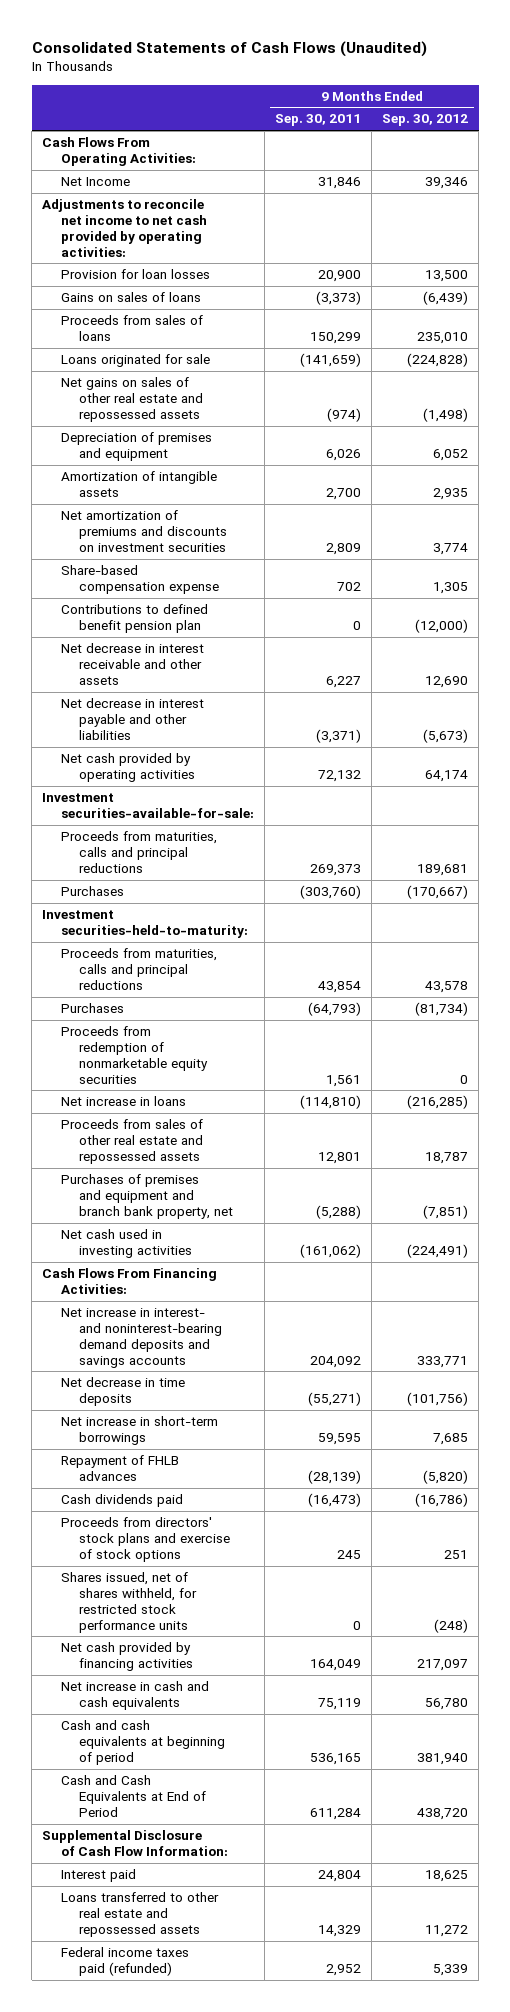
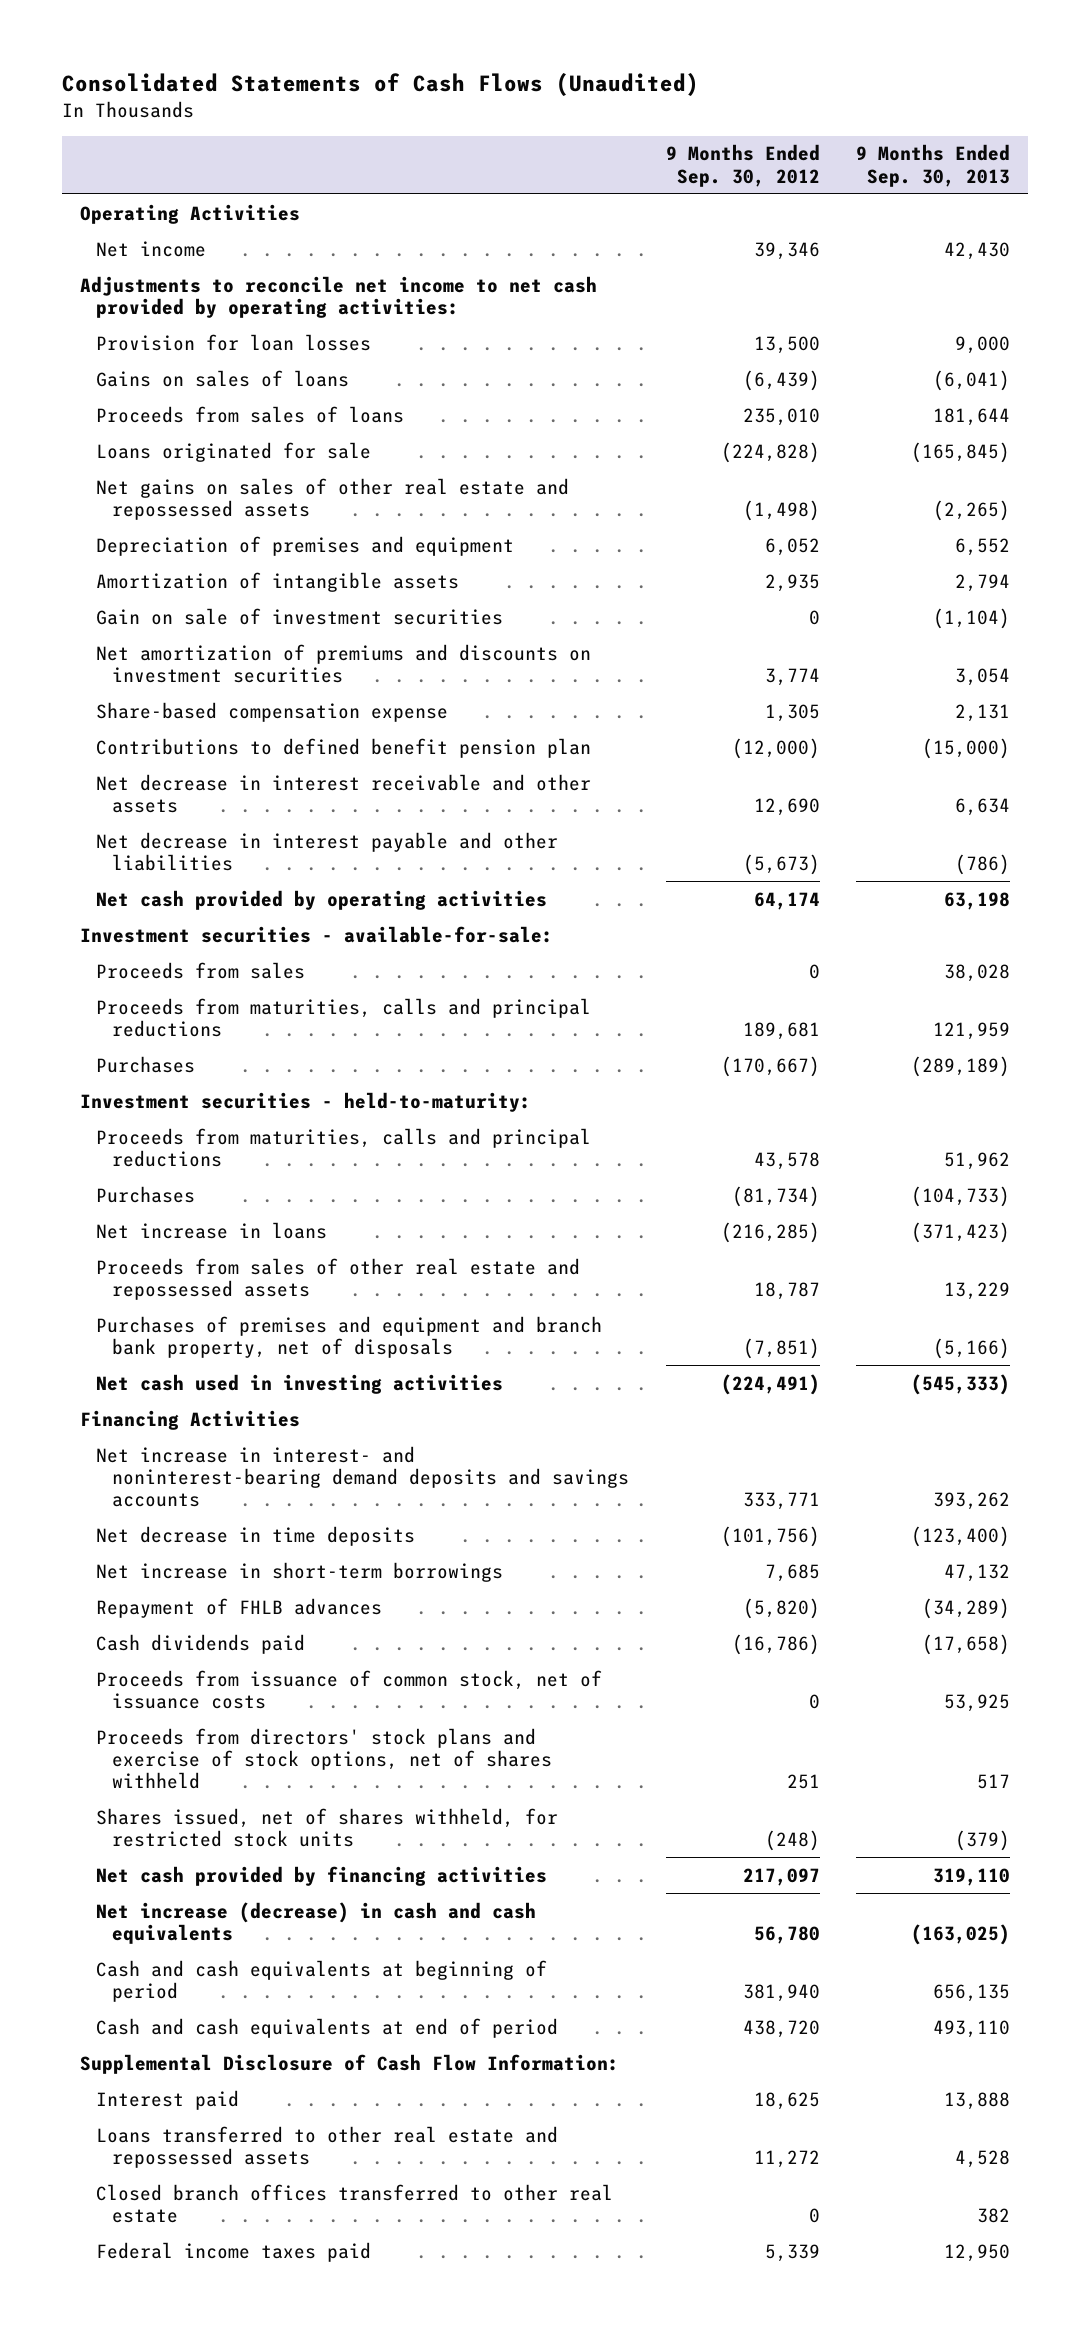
[275,114,362,127] Sep. 30, 2011 -> none
none -> [855,144,1010,187] 9 Months Ended Sep. 30, 2013
[42,137,196,167] Cash Flows From Operating Activities: -> [80,203,301,224] Operating Activities
[60,177,130,187] Net Income -> [96,240,207,257] Net income
none -> [96,607,504,625] Gain on sale of investment securities
[42,793,254,819] Investment securities-available-for-sale: -> [80,925,554,943] Investment securities - available-for-sale:
none -> [96,961,306,979] Proceeds from sales
[42,910,248,939] Investment securities-held-to-maturity: -> [80,1091,532,1112] Investment securities - held-to-maturity:
[60,1026,209,1084] Proceeds from redemption of nonmarketable equity securities -> none
[60,1174,234,1220] Purchases of premises and equipment and branch bank property, net -> [96,1315,603,1358] Purchases of premises and equipment and branch bank property, net of disposals
[42,1268,218,1295] Cash Flows From Financing Activities: -> [80,1409,301,1430] Financing Activities
none -> [96,1669,603,1709] Proceeds from issuance of common stock, net of issuance costs
[60,1517,231,1563] Proceeds from directors' stock plans and exercise of stock options -> [96,1727,553,1789] Proceeds from directors' stock plans and exercise of stock options, net of shares withheld
[60,1572,198,1633] Shares issued, net of shares withheld, for restricted stock performance units -> [96,1807,559,1847] Shares issued, net of shares withheld, for restricted stock units
[60,1681,209,1711] Net increase in cash and cash equivalents -> [96,1901,537,1944] Net increase (decrease) in cash and cash equivalents
[60,1775,207,1818] Cash and Cash Equivalents at End of Period -> [96,2017,559,2038] Cash and cash equivalents at end of period
none -> [96,2183,614,2223] Closed branch offices transferred to other real estate
[60,1947,189,1977] Federal income taxes paid (refunded) -> [96,2241,372,2262] Federal income taxes paid

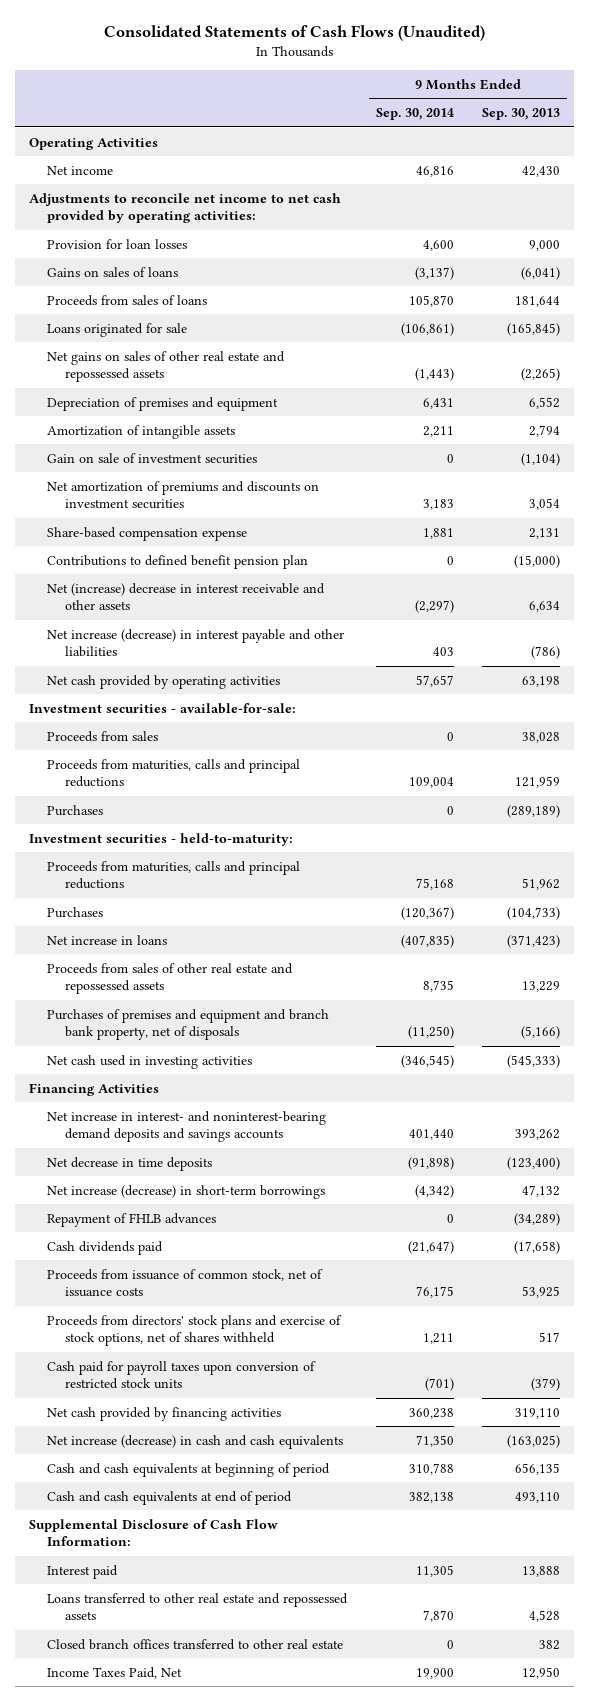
[665,144,820,187] 9 Months Ended Sep. 30, 2012 -> none
none -> [375,108,454,121] Sep. 30, 2014
[96,773,592,813] Net decrease in interest receivable and other assets -> [47,582,326,611] Net (increase) decrease in interest receivable and other assets
[96,831,559,871] Net decrease in interest payable and other liabilities -> [47,628,345,658] Net increase (decrease) in interest payable and other liabilities
[96,1561,504,1582] Net increase in short-term borrowings -> [47,1184,326,1199] Net increase (decrease) in short-term borrowings
[96,1807,559,1847] Shares issued, net of shares withheld, for restricted stock units -> [47,1360,317,1390] Cash paid for payroll taxes upon conversion of restricted stock units
[96,2241,372,2262] Federal income taxes paid -> [47,1666,183,1679] Income Taxes Paid, Net

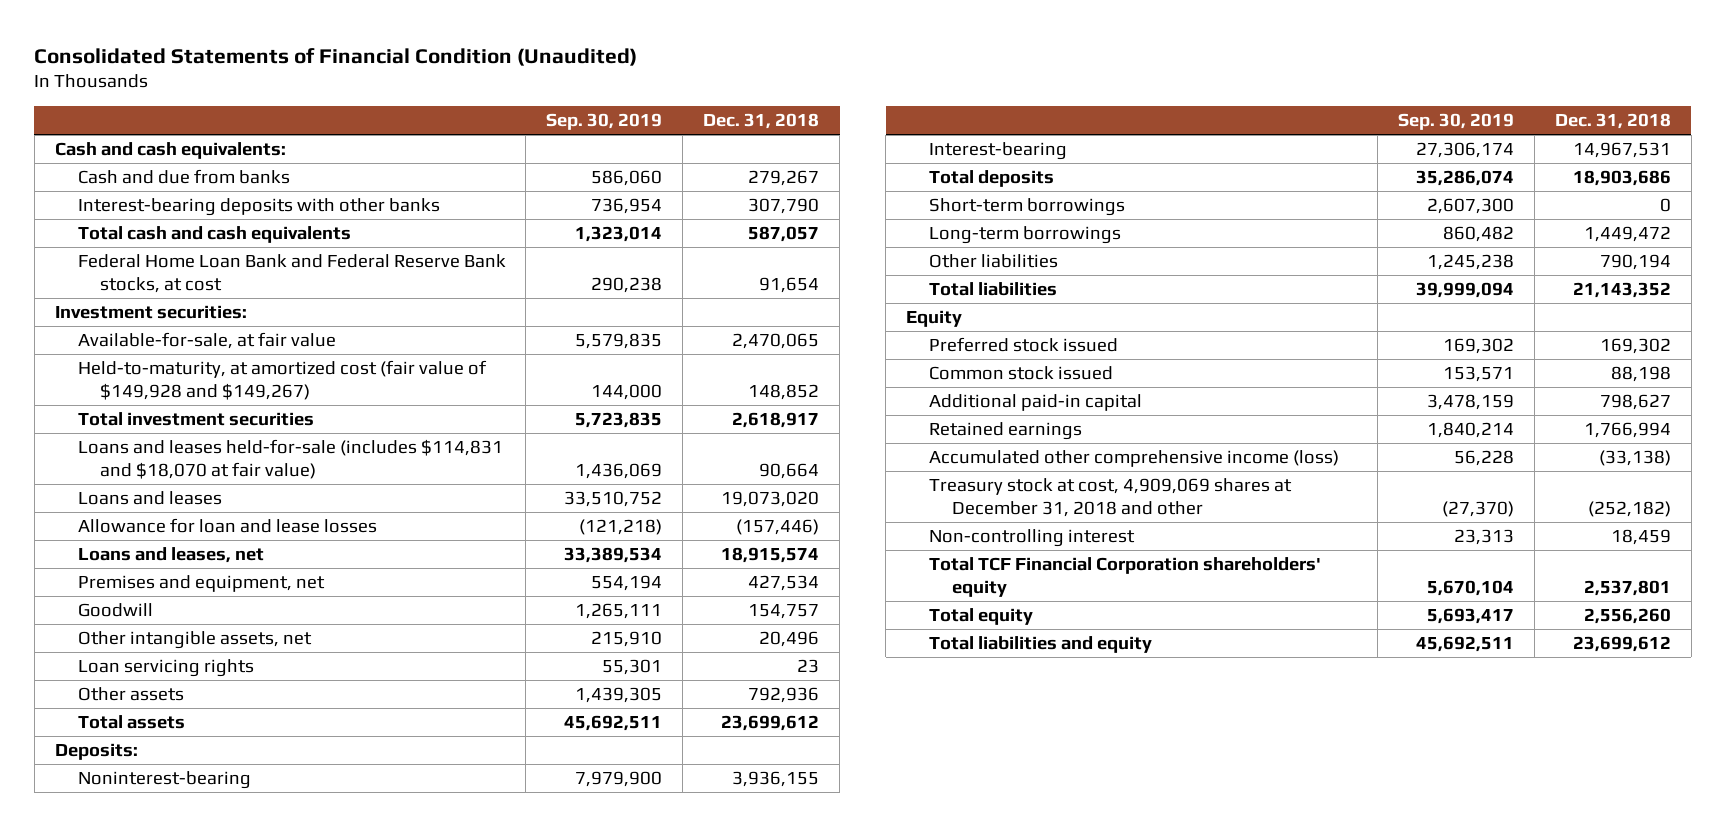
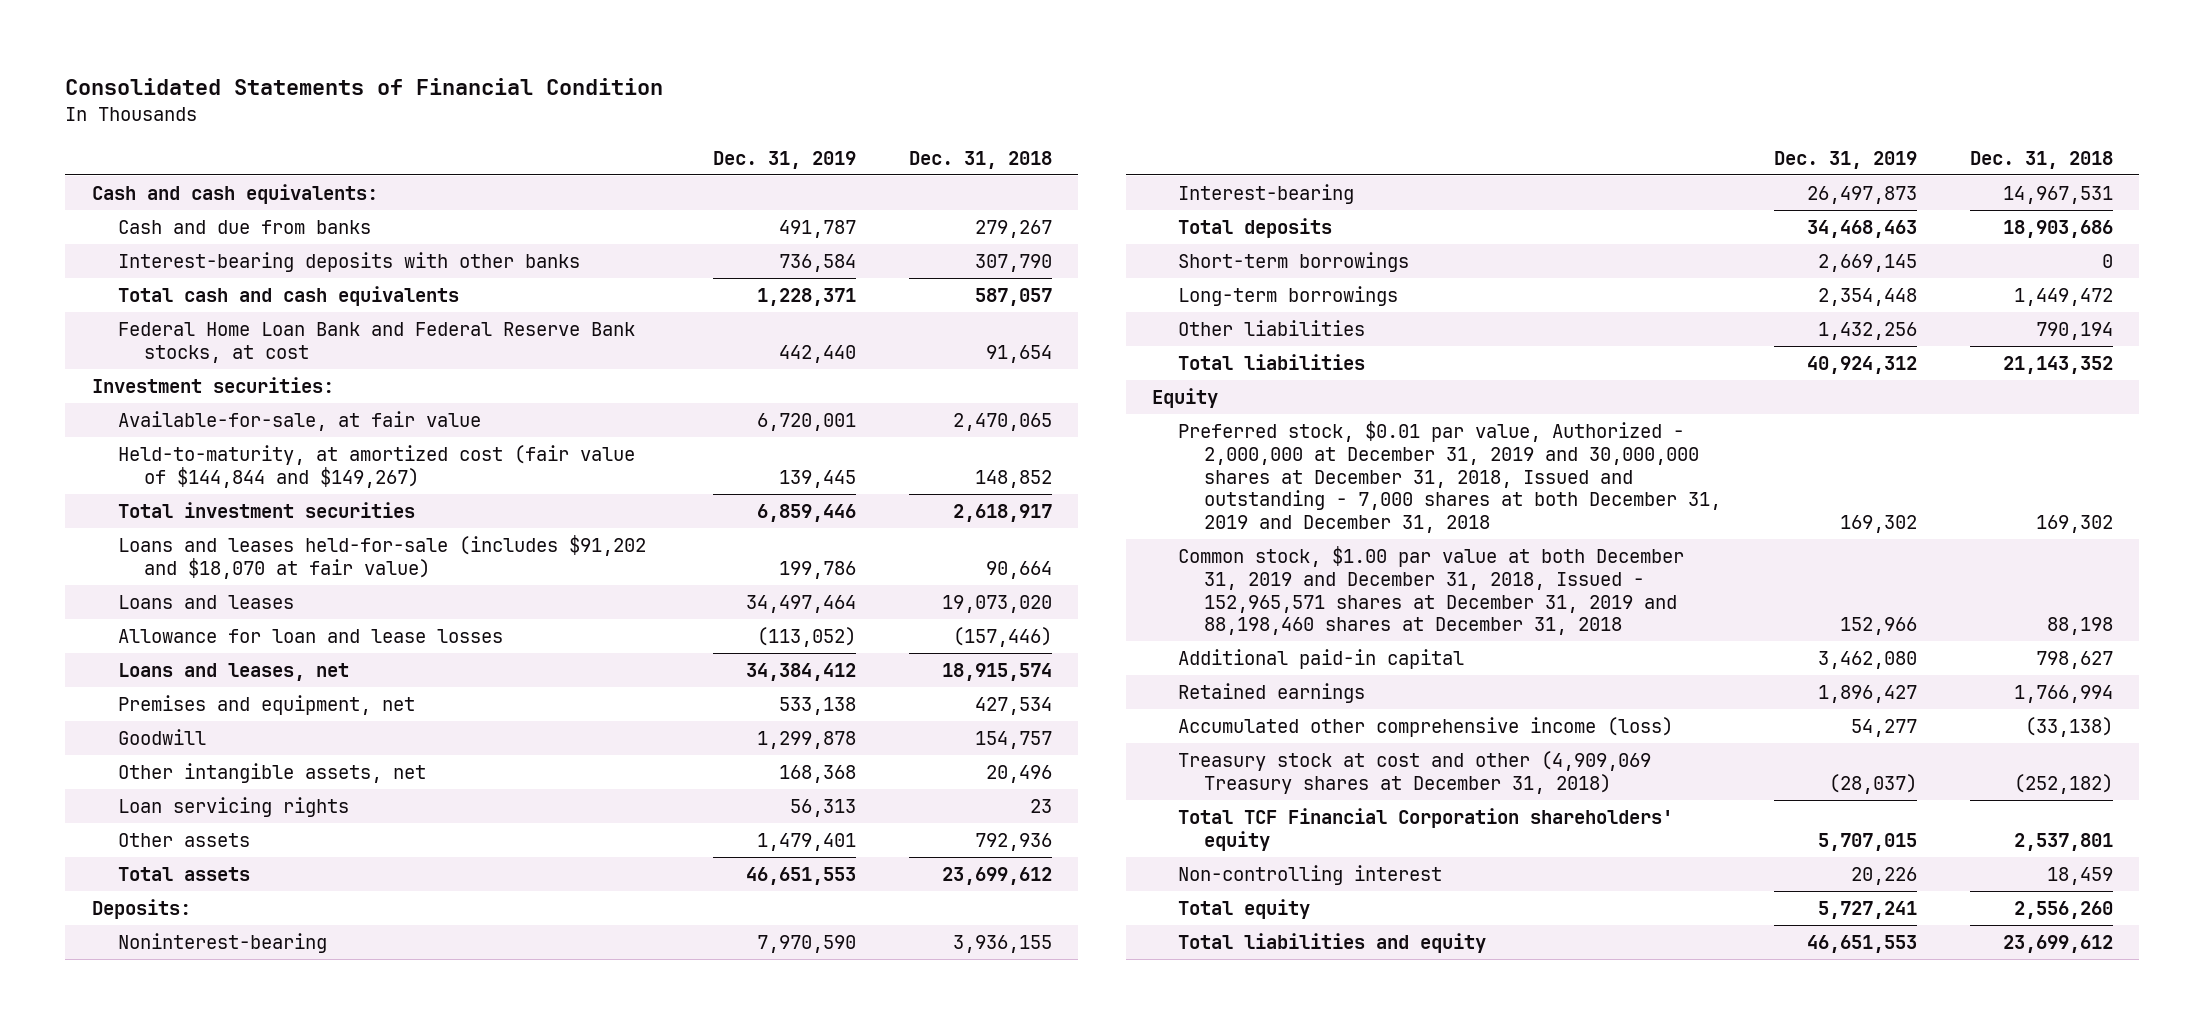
[34,47,638,66] Consolidated Statements of Financial Condition (Unaudited) -> [65,78,664,96] Consolidated Statements of Financial Condition
[546,112,663,130] Sep. 30, 2019 -> none
none -> [713,150,857,169] Dec. 31, 2019
[77,360,487,400] Held-to-maturity, at amortized cost (fair value of $149,928 and $149,267) -> [117,445,635,488] Held-to-maturity, at amortized cost (fair value of $144,844 and $149,267)
[77,439,503,479] Loans and leases held-for-sale (includes $114,831 and $18,070 at fair value) -> [117,535,646,579] Loans and leases held-for-sale (includes $91,202 and $18,070 at fair value)
[928,337,1118,353] Preferred stock issued -> [1178,421,1722,534] Preferred stock, $0.01 par value, Authorized - 2,000,000 at December 31, 2019 and 30,000,000 shares at December 31, 2018, Issued and outstanding - 7,000 shares at both December 31, 2019 and December 31, 2018
[928,366,1113,381] Common stock issued -> [1178,546,1685,636] Common stock, $1.00 par value at both December 31, 2019 and December 31, 2018, Issued - 152,965,571 shares at December 31, 2019 and 88,198,460 shares at December 31, 2018
[928,478,1292,517] Treasury stock at cost, 4,909,069 shares at December 31, 2018 and other -> [1178,751,1652,794] Treasury stock at cost and other (4,909,069 Treasury shares at December 31, 2018)
[928,529,1135,548] Non-controlling interest -> [1178,865,1443,886] Non-controlling interest

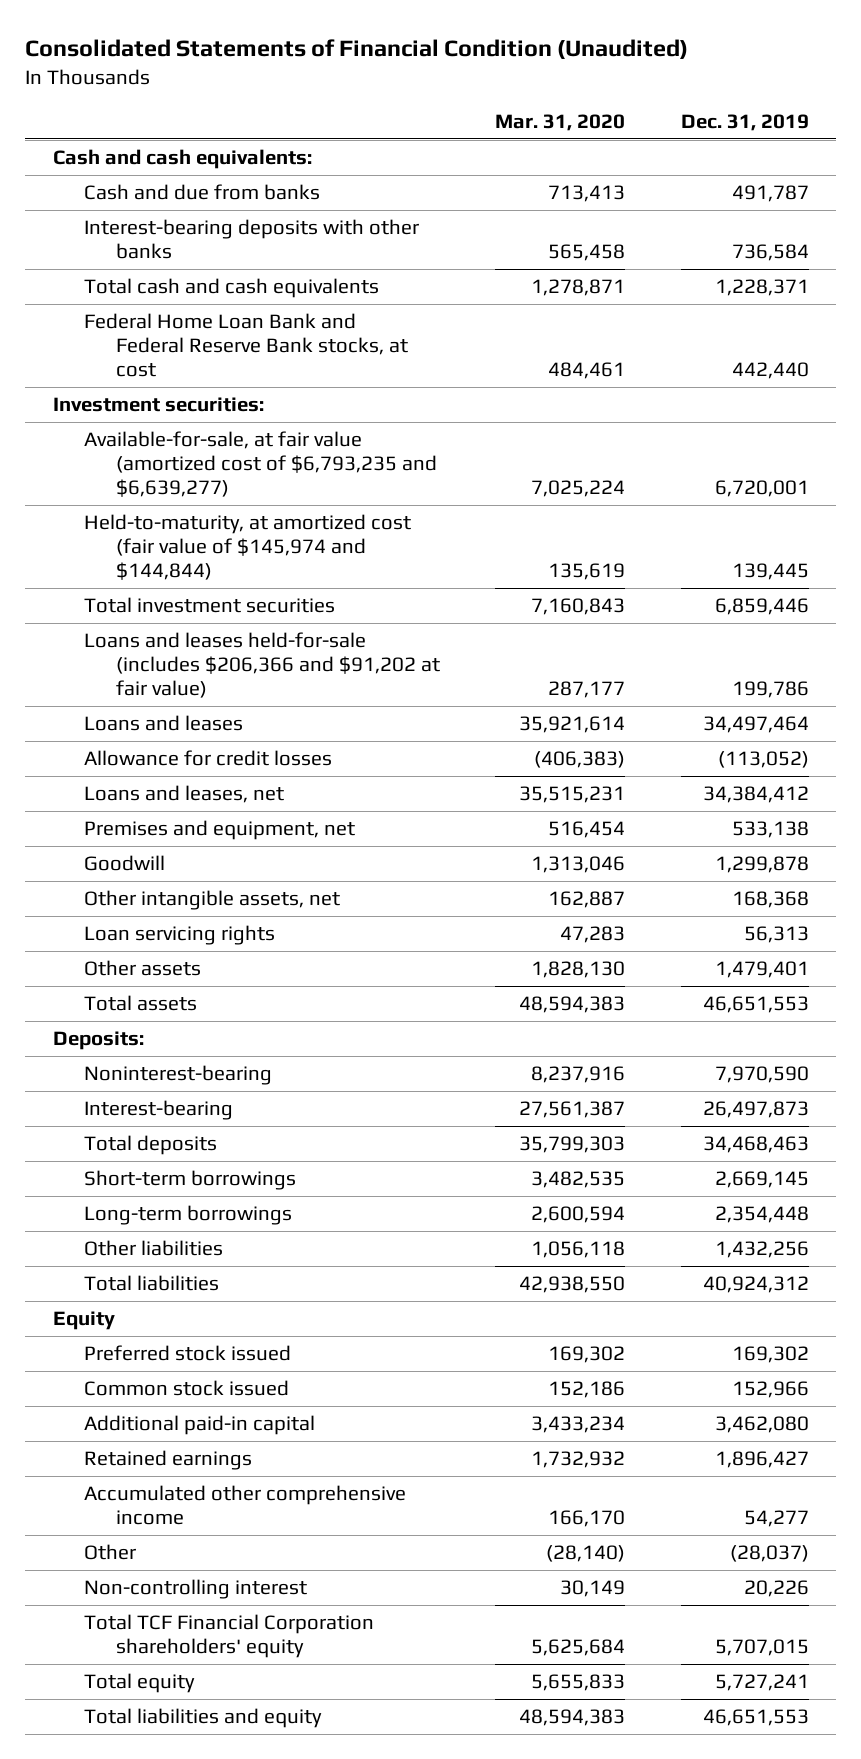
[65,78,664,96] Consolidated Statements of Financial Condition -> [24,39,688,60] Consolidated Statements of Financial Condition (Unaudited)
[908,150,1052,169] Dec. 31, 2018 -> none
none -> [495,113,626,131] Mar. 31, 2020
[117,411,481,432] Available-for-sale, at fair value -> [84,430,437,498] Available-for-sale, at fair value (amortized cost of $6,793,235 and $6,639,277)
[117,445,635,488] Held-to-maturity, at amortized cost (fair value of $144,844 and $149,267) -> [84,513,412,581] Held-to-maturity, at amortized cost (fair value of $145,974 and $144,844)
[117,535,646,579] Loans and leases held-for-sale (includes $91,202 and $18,070 at fair value) -> [84,631,440,699] Loans and leases held-for-sale (includes $206,366 and $91,202 at fair value)
[117,629,503,644] Allowance for loan and lease losses -> [84,749,333,766] Allowance for credit losses
[1178,421,1722,534] Preferred stock, $0.01 par value, Authorized - 2,000,000 at December 31, 2019 and 30,000,000 shares at December 31, 2018, Issued and outstanding - 7,000 shares at both December 31, 2019 and December 31, 2018 -> [84,1344,292,1361] Preferred stock issued
[1178,546,1685,636] Common stock, $1.00 par value at both December 31, 2019 and December 31, 2018, Issued - 152,965,571 shares at December 31, 2019 and 88,198,460 shares at December 31, 2018 -> [84,1379,290,1396] Common stock issued
[1178,717,1674,738] Accumulated other comprehensive income (loss) -> [84,1484,407,1526] Accumulated other comprehensive income
[1178,751,1652,794] Treasury stock at cost and other (4,909,069 Treasury shares at December 31, 2018) -> [84,1543,137,1560] Other
[1178,808,1674,851] Total TCF Financial Corporation shareholders' equity -> [84,1613,375,1659] Total TCF Financial Corporation shareholders' equity

